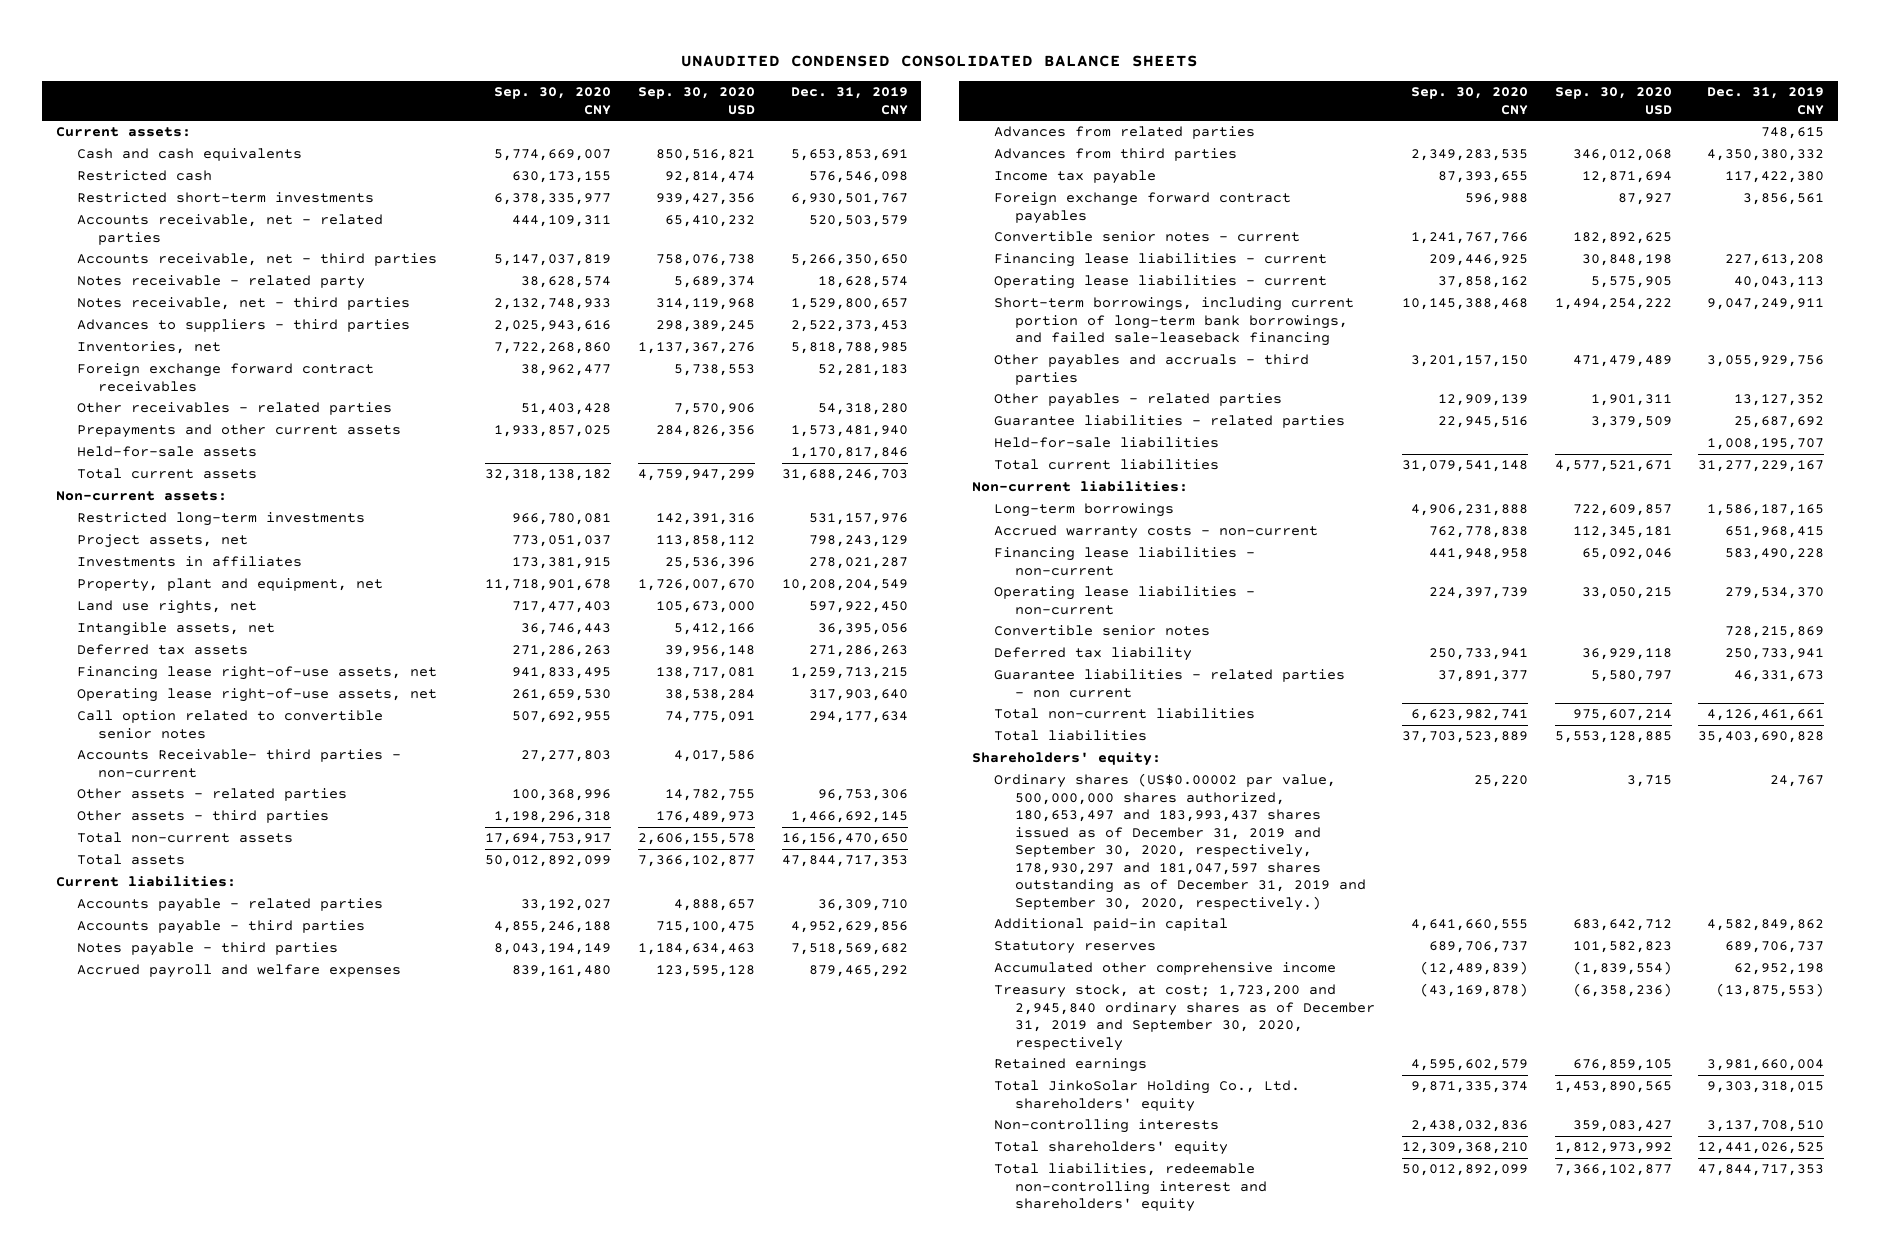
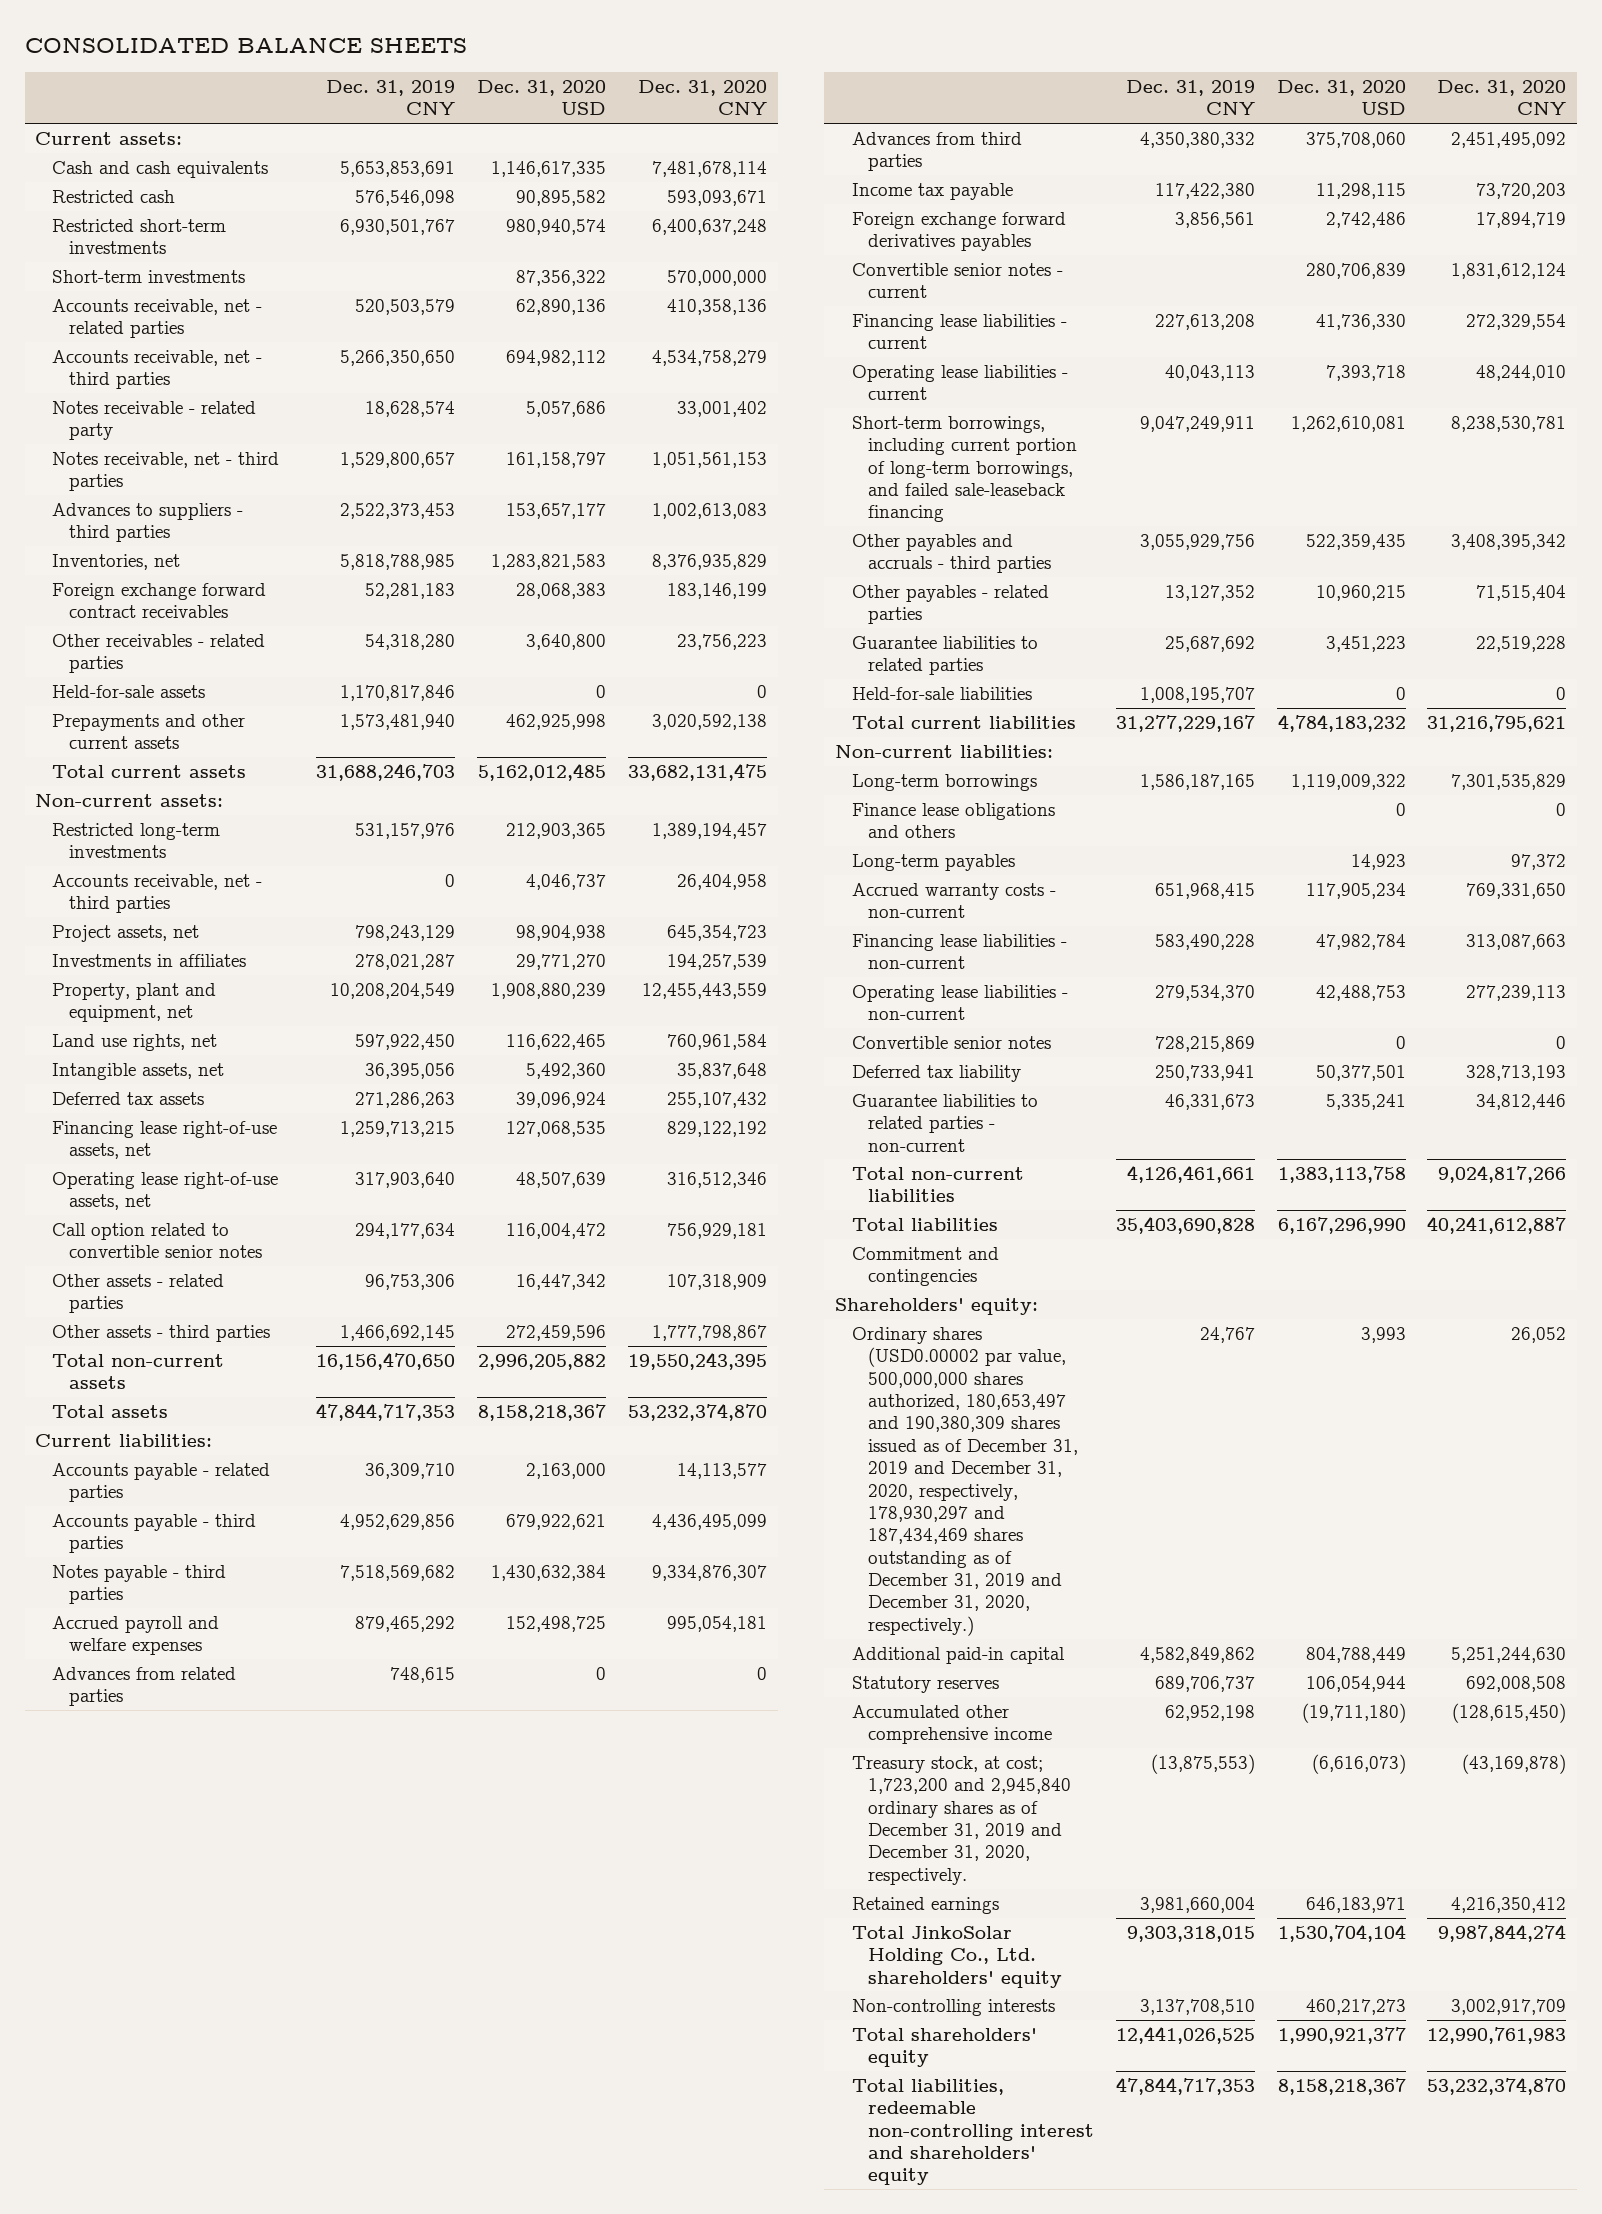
[681,54,1199,67] UNAUDITED CONDENSED CONSOLIDATED BALANCE SHEETS -> [24,38,467,54] CONSOLIDATED BALANCE SHEETS
[494,87,612,115] Sep. 30, 2020 CNY -> none
[637,87,755,115] Sep. 30, 2020 USD -> none
none -> [477,79,607,116] Dec. 31, 2020 USD
none -> [637,79,767,116] Dec. 31, 2020 CNY
none -> [51,269,245,283] Short-term investments
[76,424,401,439] Prepayments and other current assets -> [51,713,245,750] Prepayments and other current assets
none -> [51,873,262,914] Accounts receivable, net - third parties
[76,749,401,778] Accounts Receivable- third parties - non-current -> none
[993,192,1291,224] Foreign exchange forward contract payables -> [851,211,1066,252] Foreign exchange forward derivatives payables
[993,297,1354,347] Short-term borrowings, including current portion of long-term bank borrowings, and failed sale-leaseback financing -> [851,415,1078,523] Short-term borrowings, including current portion of long-term borrowings, and failed sale-leaseback financing
[993,415,1345,429] Guarantee liabilities - related parties -> [851,635,1038,676] Guarantee liabilities to related parties
none -> [851,802,1055,839] Finance lease obligations and others
none -> [851,853,1015,871] Long-term payables
[993,669,1345,698] Guarantee liabilities - related parties - non current -> [851,1093,1038,1152] Guarantee liabilities to related parties - non-current
none -> [851,1246,999,1287] Commitment and contingencies
[993,773,1366,911] Ordinary shares (US$0.00002 par value, 500,000,000 shares authorized, 180,653,497 and 183,993,437 shares issued as of December 31, 2019 and September 30, 2020, respectively, 178,930,297 and 181,047,597 shares outstanding as of December 31, 2019 and September 30, 2020, respectively.) -> [851,1326,1079,1636] Ordinary shares (USD0.00002 par value, 500,000,000 shares authorized, 180,653,497 and 190,380,309 shares issued as of December 31, 2019 and December 31, 2020, respectively, 178,930,297 and 187,434,469 shares outstanding as of December 31, 2019 and December 31, 2020, respectively.)
[993,984,1375,1051] Treasury stock, at cost; 1,723,200 and 2,945,840 ordinary shares as of December 31, 2019 and September 30, 2020, respectively -> [851,1755,1072,1885] Treasury stock, at cost; 1,723,200 and 2,945,840 ordinary shares as of December 31, 2019 and December 31, 2020, respectively.

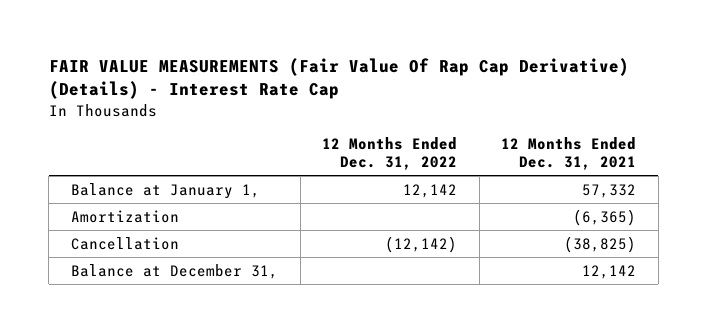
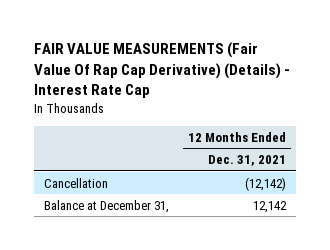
[322,137,458,170] 12 Months Ended Dec. 31, 2022 -> none
[71,182,261,199] Balance at January 1, -> none
[71,209,180,223] Amortization -> none
[564,235,637,253] (38,825) -> [245,176,287,191] (12,142)

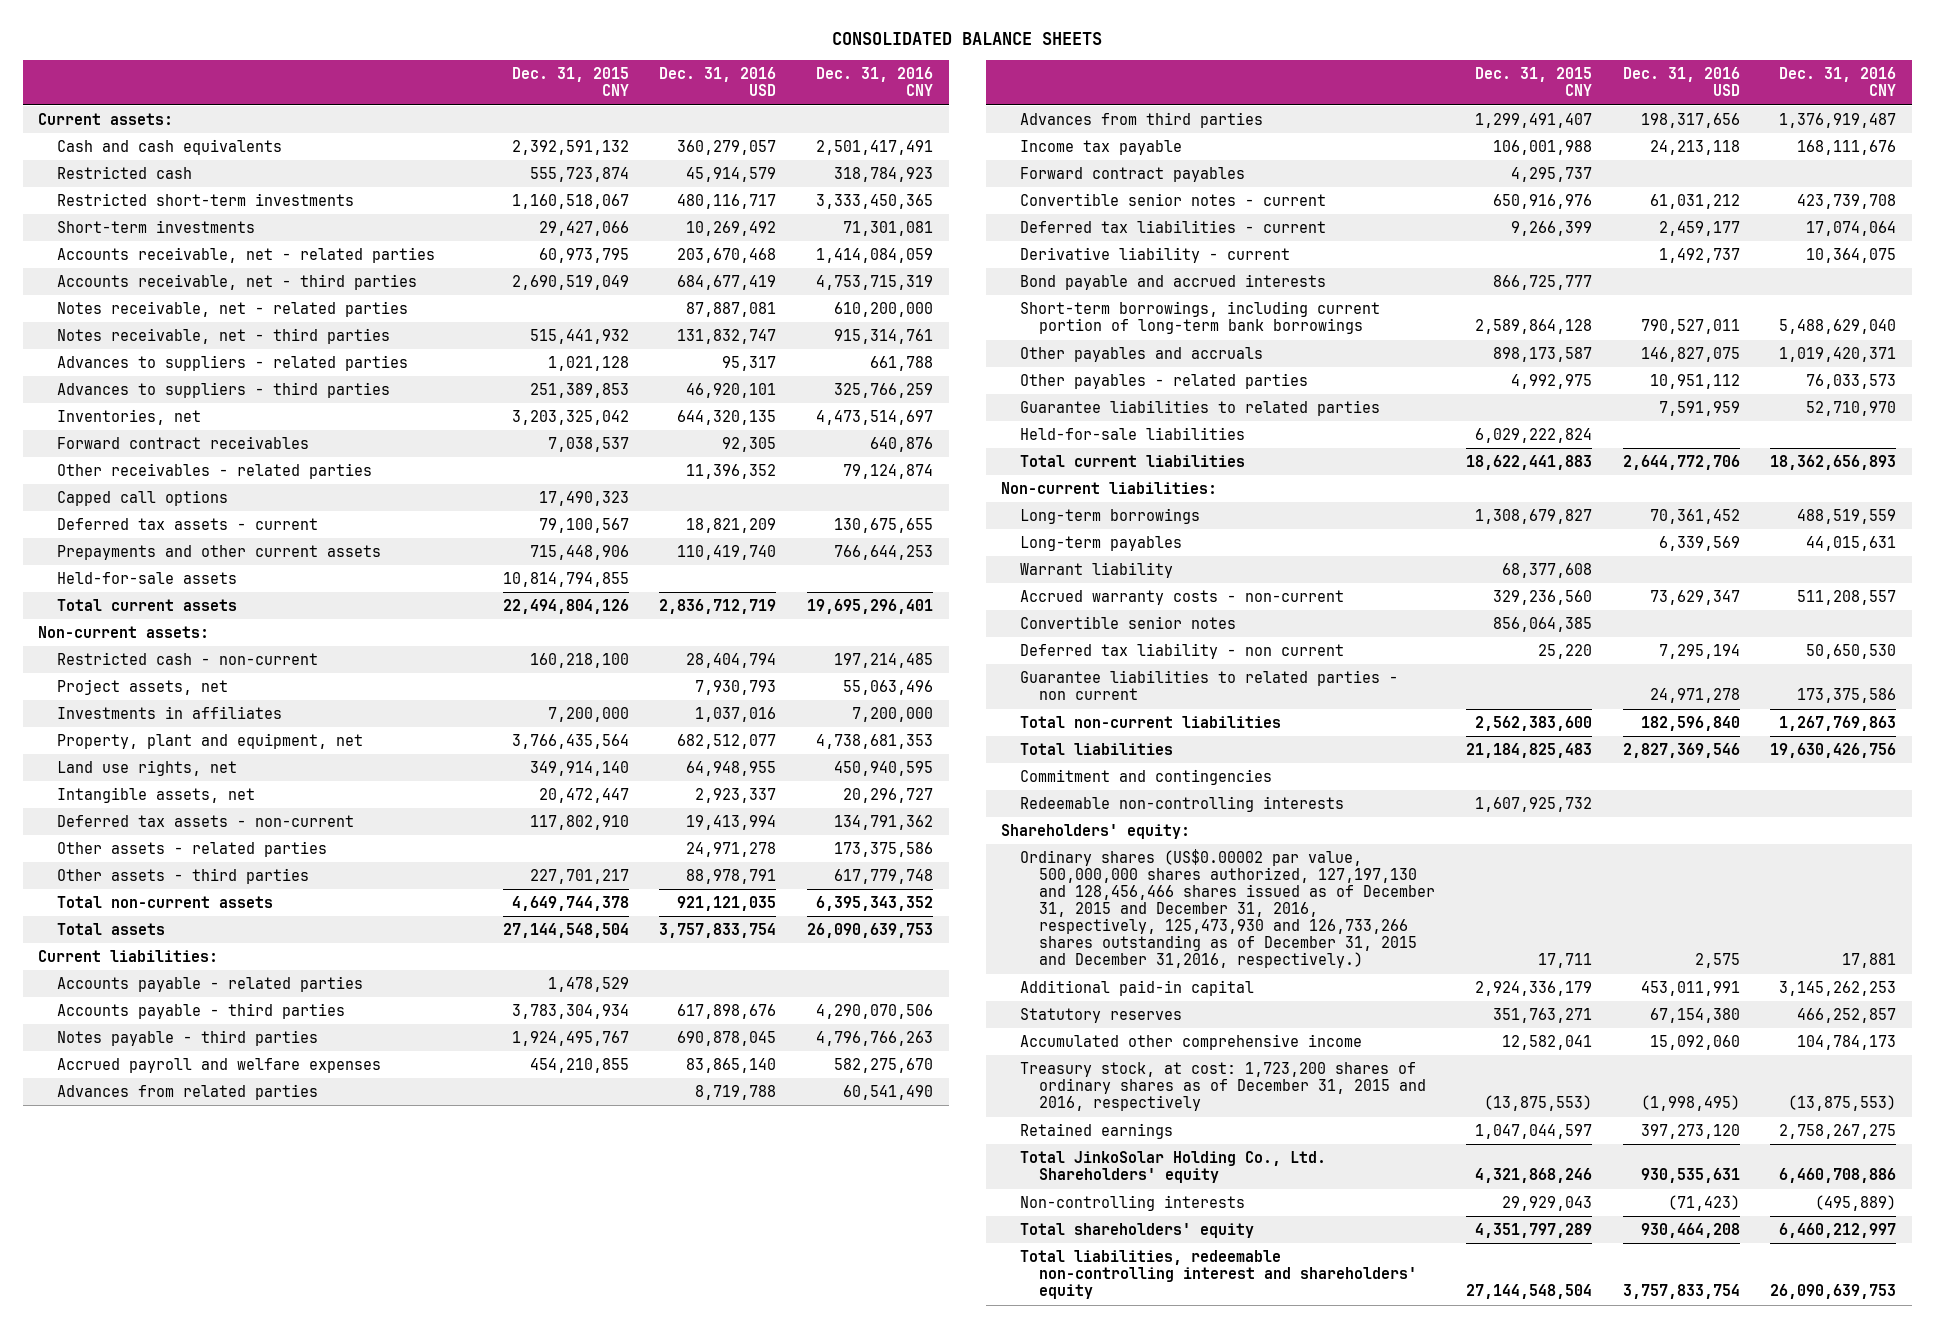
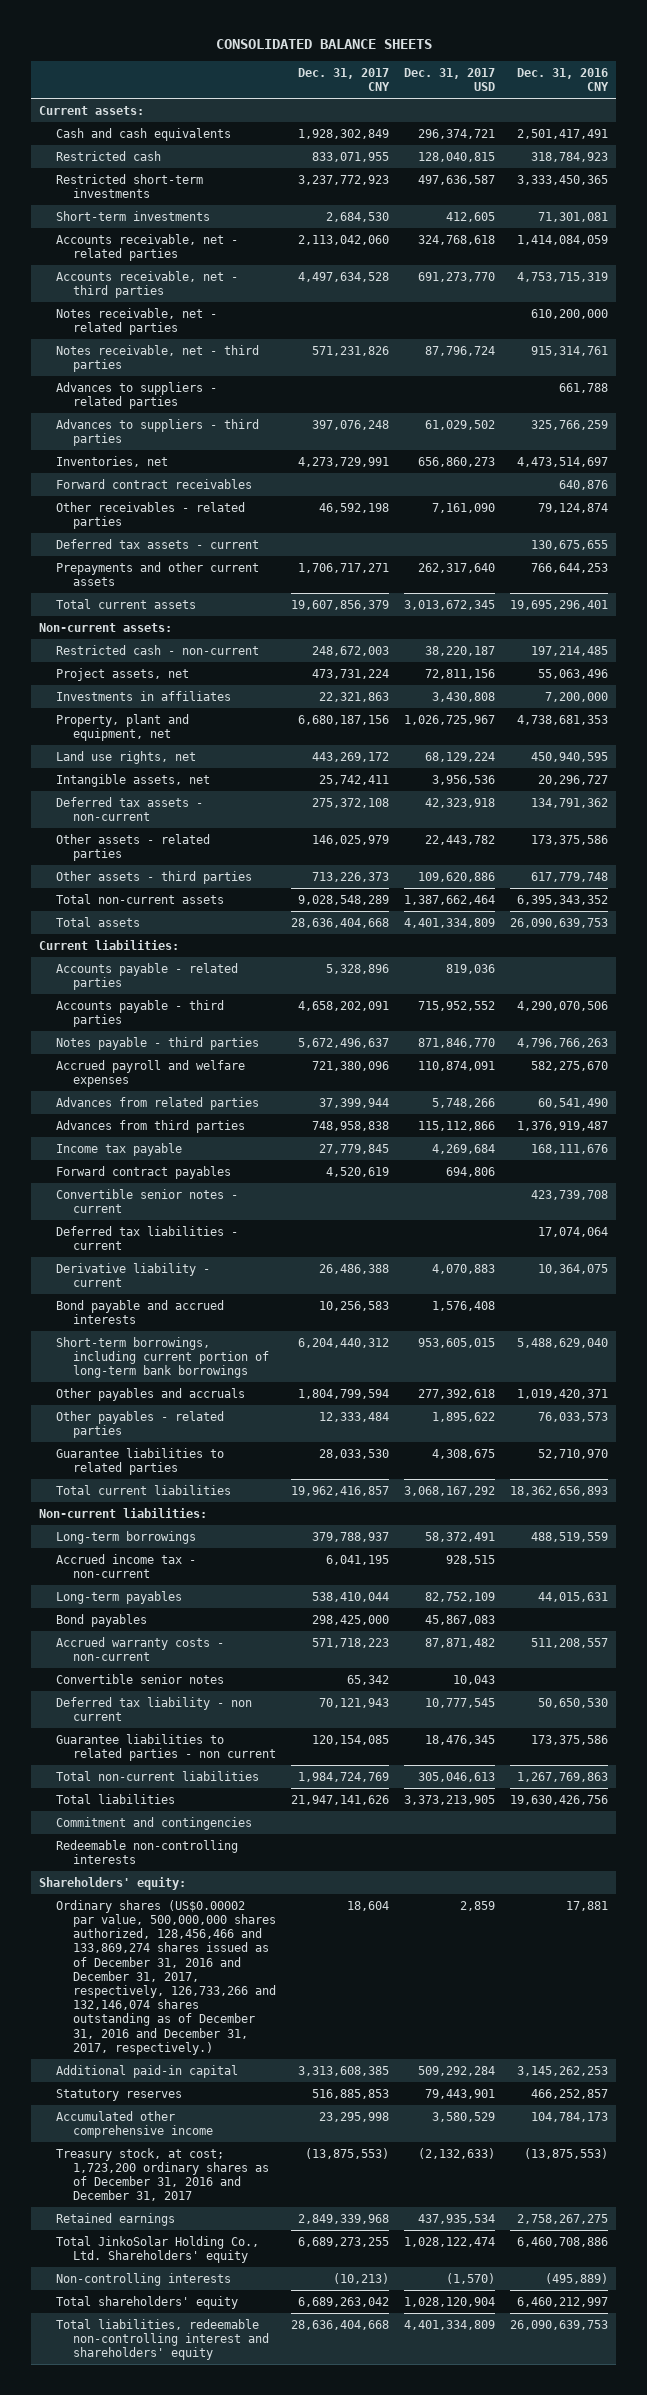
[511,67,629,97] Dec. 31, 2015 CNY -> none
[659,67,777,97] Dec. 31, 2016 USD -> none
none -> [297,68,390,92] Dec. 31, 2017 CNY
none -> [404,68,496,92] Dec. 31, 2017 USD
[56,490,228,507] Capped call options -> none
[56,572,237,585] Held-for-sale assets -> none
[1019,427,1245,441] Held-for-sale liabilities -> none
none -> [55,1553,196,1578] Accrued income tax - non-current
[1019,562,1173,579] Warrant liability -> none
none -> [55,1613,147,1627] Bond payables
[1019,849,1435,969] Ordinary shares (US$0.00002 par value, 500,000,000 shares authorized, 127,197,130 and 128,456,466 shares issued as of December 31, 2015 and December 31, 2016, respectively, 125,473,930 and 126,733,266 shares outstanding as of December 31, 2015 and December 31,2016, respectively.) -> [55,1899,276,2055] Ordinary shares (US$0.00002 par value, 500,000,000 shares authorized, 128,456,466 and 133,869,274 shares issued as of December 31, 2016 and December 31, 2017, respectively, 126,733,266 and 132,146,074 shares outstanding as of December 31, 2016 and December 31, 2017, respectively.)
[1019,1062,1426,1112] Treasury stock, at cost: 1,723,200 shares of ordinary shares as of December 31, 2015 and 2016, respectively -> [55,2147,269,2202] Treasury stock, at cost; 1,723,200 ordinary shares as of December 31, 2016 and December 31, 2017

